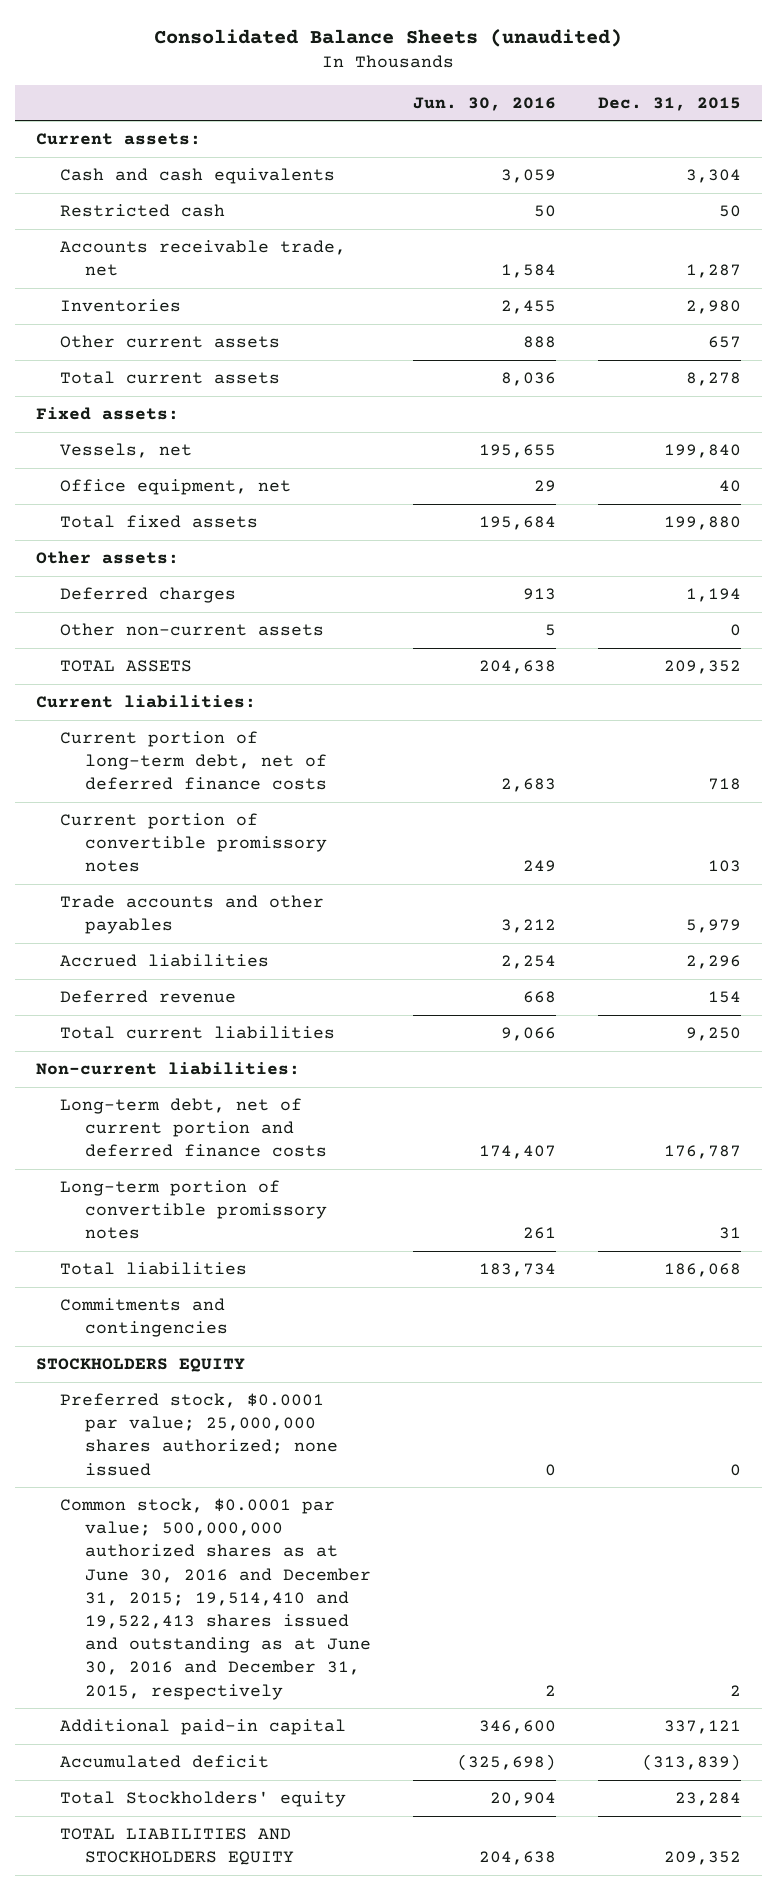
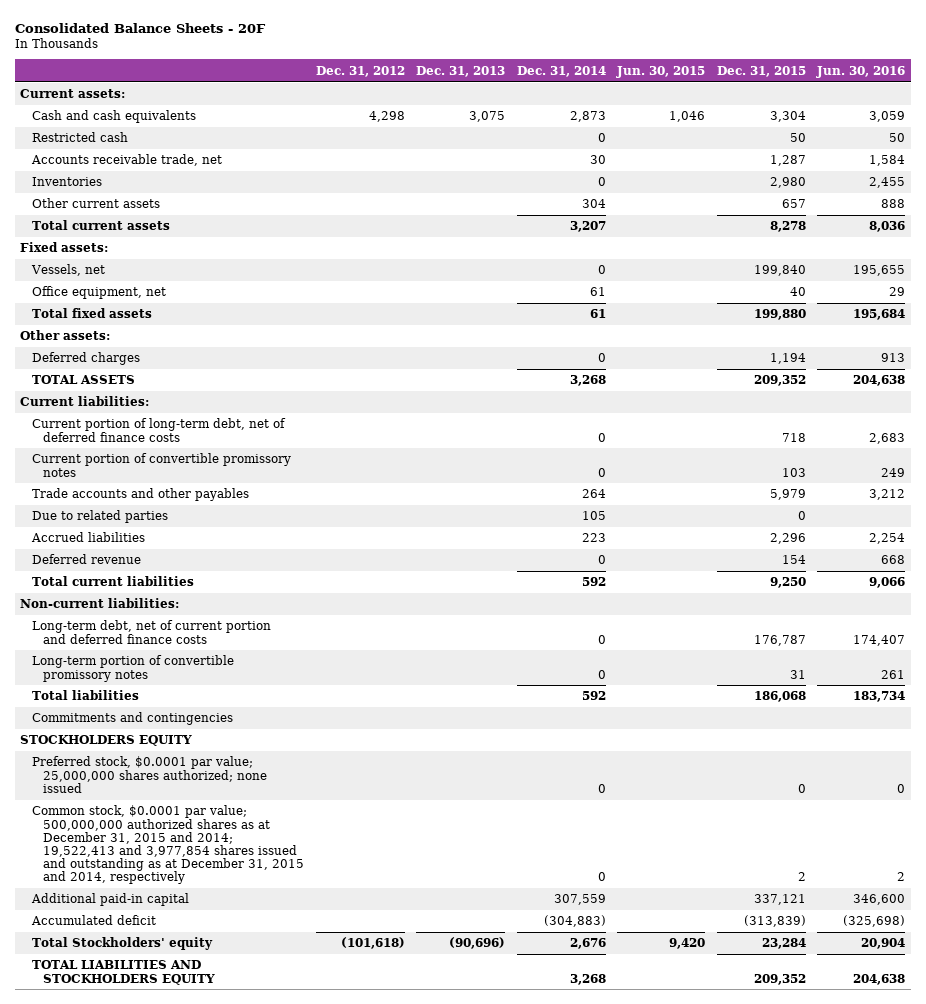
[154,28,623,47] Consolidated Balance Sheets (unaudited) -> [14,22,266,33] Consolidated Balance Sheets - 20F
none -> [315,65,405,77] Dec. 31, 2012
none -> [416,65,506,77] Dec. 31, 2013
none -> [516,65,606,77] Dec. 31, 2014
none -> [616,65,706,78] Jun. 30, 2015
[60,622,325,636] Other non-current assets -> none
none -> [31,510,168,524] Due to related parties
[60,1497,372,1700] Common stock, $0.0001 par value; 500,000,000 authorized shares as at June 30, 2016 and December 31, 2015; 19,514,410 and 19,522,413 shares issued and outstanding as at June 30, 2016 and December 31, 2015, respectively -> [31,805,305,885] Common stock, $0.0001 par value; 500,000,000 authorized shares as at December 31, 2015 and 2014; 19,522,413 and 3,977,854 shares issued and outstanding as at December 31, 2015 and 2014, respectively

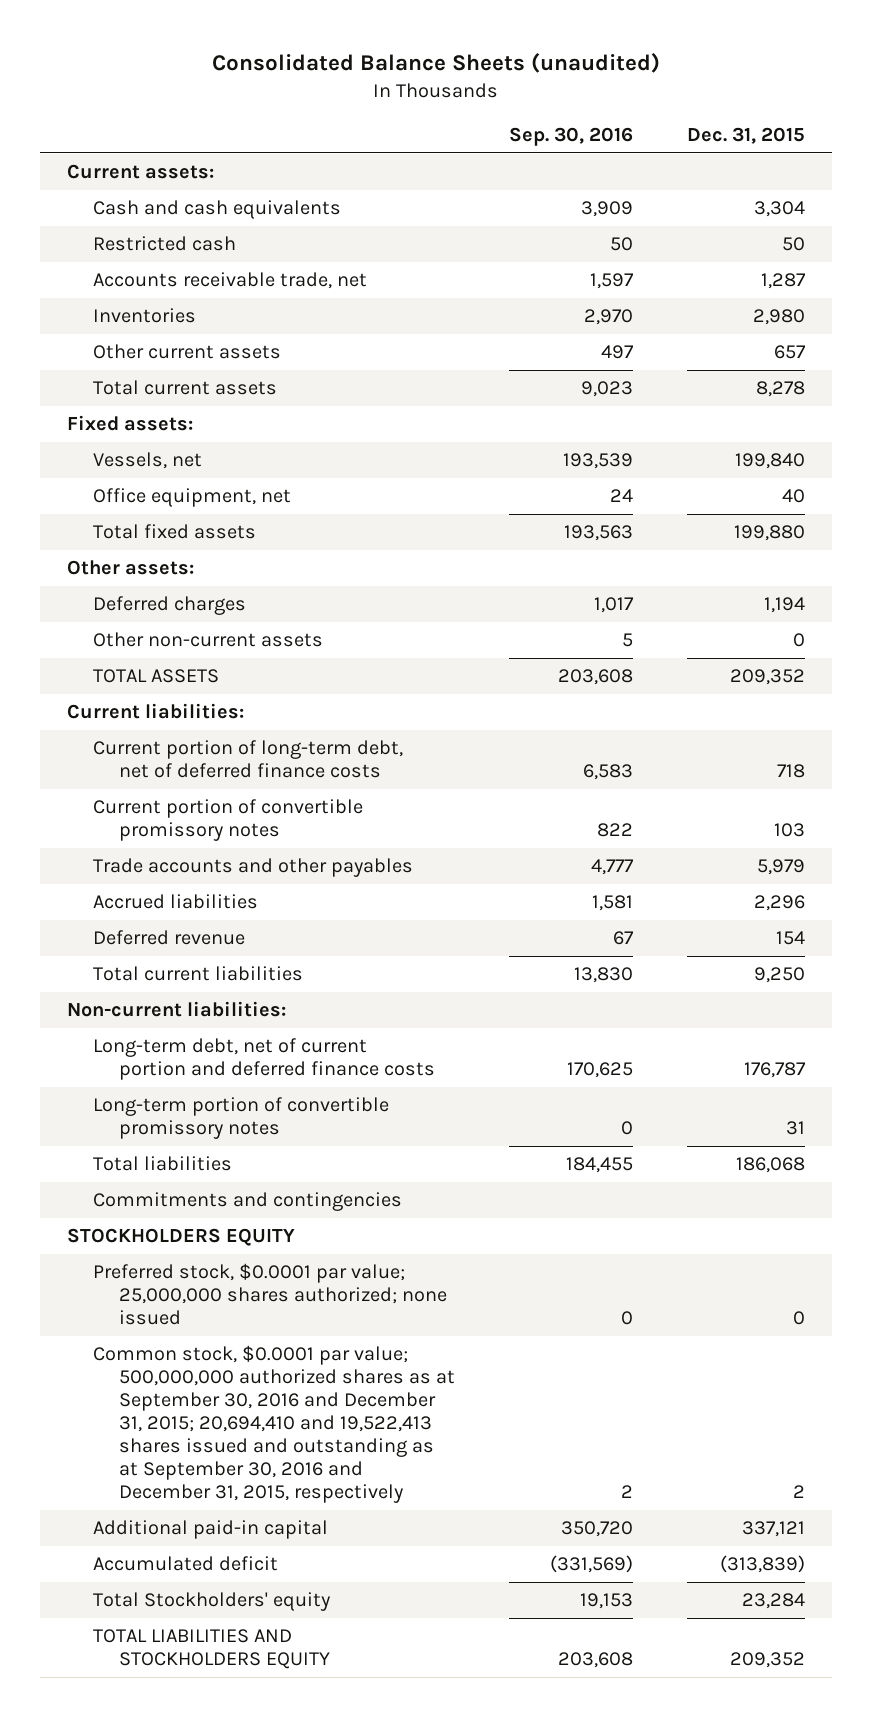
[14,22,266,33] Consolidated Balance Sheets - 20F -> [211,53,660,74] Consolidated Balance Sheets (unaudited)
[315,65,405,77] Dec. 31, 2012 -> none
[416,65,506,77] Dec. 31, 2013 -> none
[516,65,606,77] Dec. 31, 2014 -> none
[616,65,706,78] Jun. 30, 2015 -> none
[816,65,906,78] Jun. 30, 2016 -> none
none -> [508,126,633,146] Sep. 30, 2016
none -> [92,632,323,648] Other non-current assets
[31,510,168,524] Due to related parties -> none
[31,805,305,885] Common stock, $0.0001 par value; 500,000,000 authorized shares as at December 31, 2015 and 2014; 19,522,413 and 3,977,854 shares issued and outstanding as at December 31, 2015 and 2014, respectively -> [92,1345,455,1503] Common stock, $0.0001 par value; 500,000,000 authorized shares as at September 30, 2016 and December 31, 2015; 20,694,410 and 19,522,413 shares issued and outstanding as at September 30, 2016 and December 31, 2015, respectively

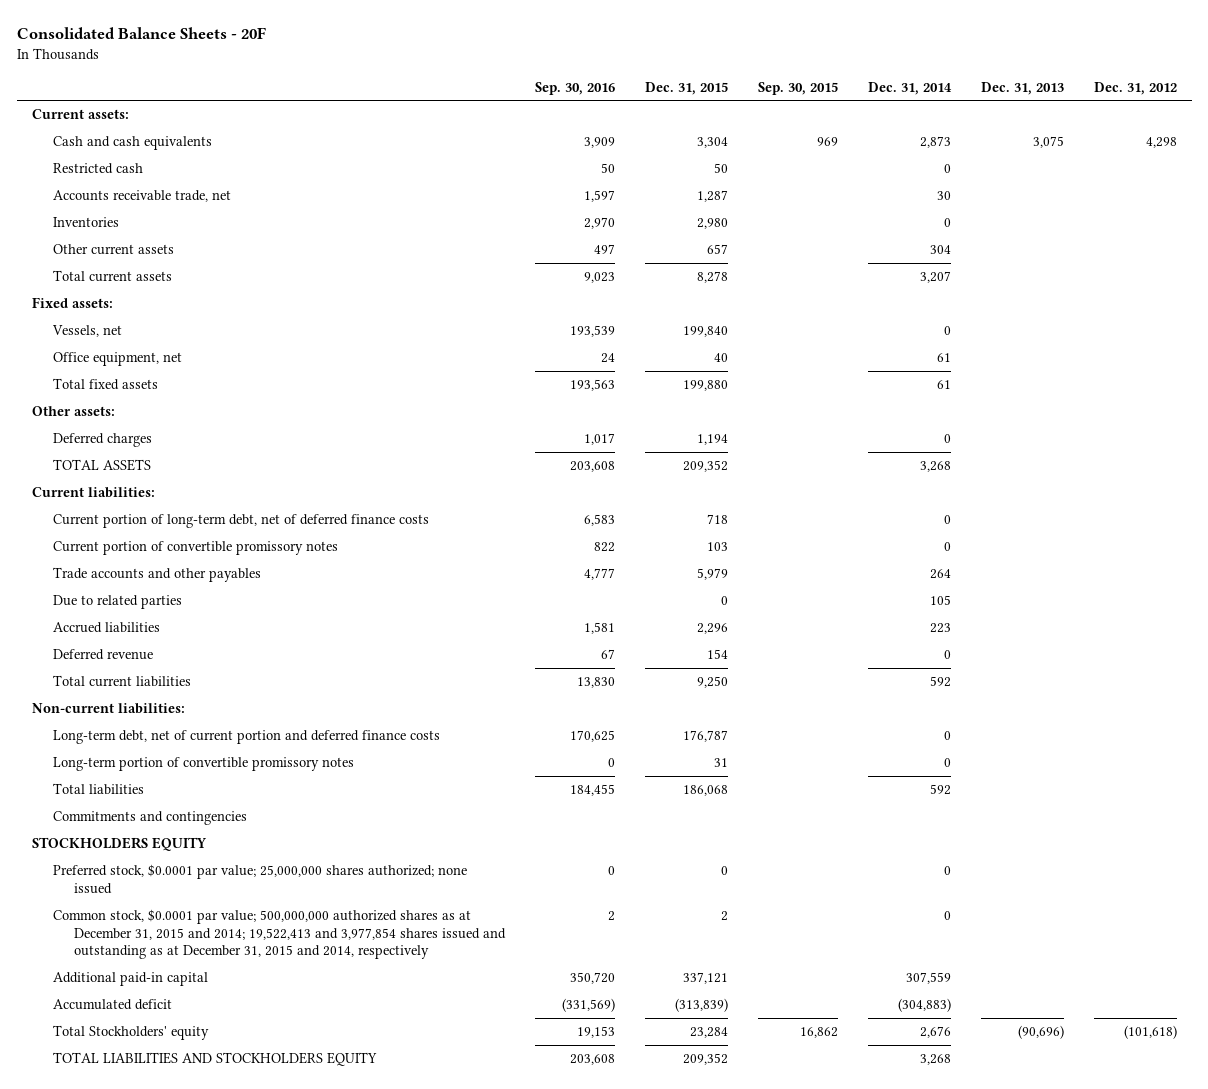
[211,53,660,74] Consolidated Balance Sheets (unaudited) -> [16,27,266,40] Consolidated Balance Sheets - 20F
none -> [757,81,838,95] Sep. 30, 2015
none -> [867,81,952,95] Dec. 31, 2014
none -> [980,81,1064,95] Dec. 31, 2013
none -> [1093,81,1177,95] Dec. 31, 2012
[92,632,323,648] Other non-current assets -> none
none -> [52,595,182,610] Due to related parties
[92,1345,455,1503] Common stock, $0.0001 par value; 500,000,000 authorized shares as at September 30, 2016 and December 31, 2015; 20,694,410 and 19,522,413 shares issued and outstanding as at September 30, 2016 and December 31, 2015, respectively -> [52,909,506,960] Common stock, $0.0001 par value; 500,000,000 authorized shares as at December 31, 2015 and 2014; 19,522,413 and 3,977,854 shares issued and outstanding as at December 31, 2015 and 2014, respectively

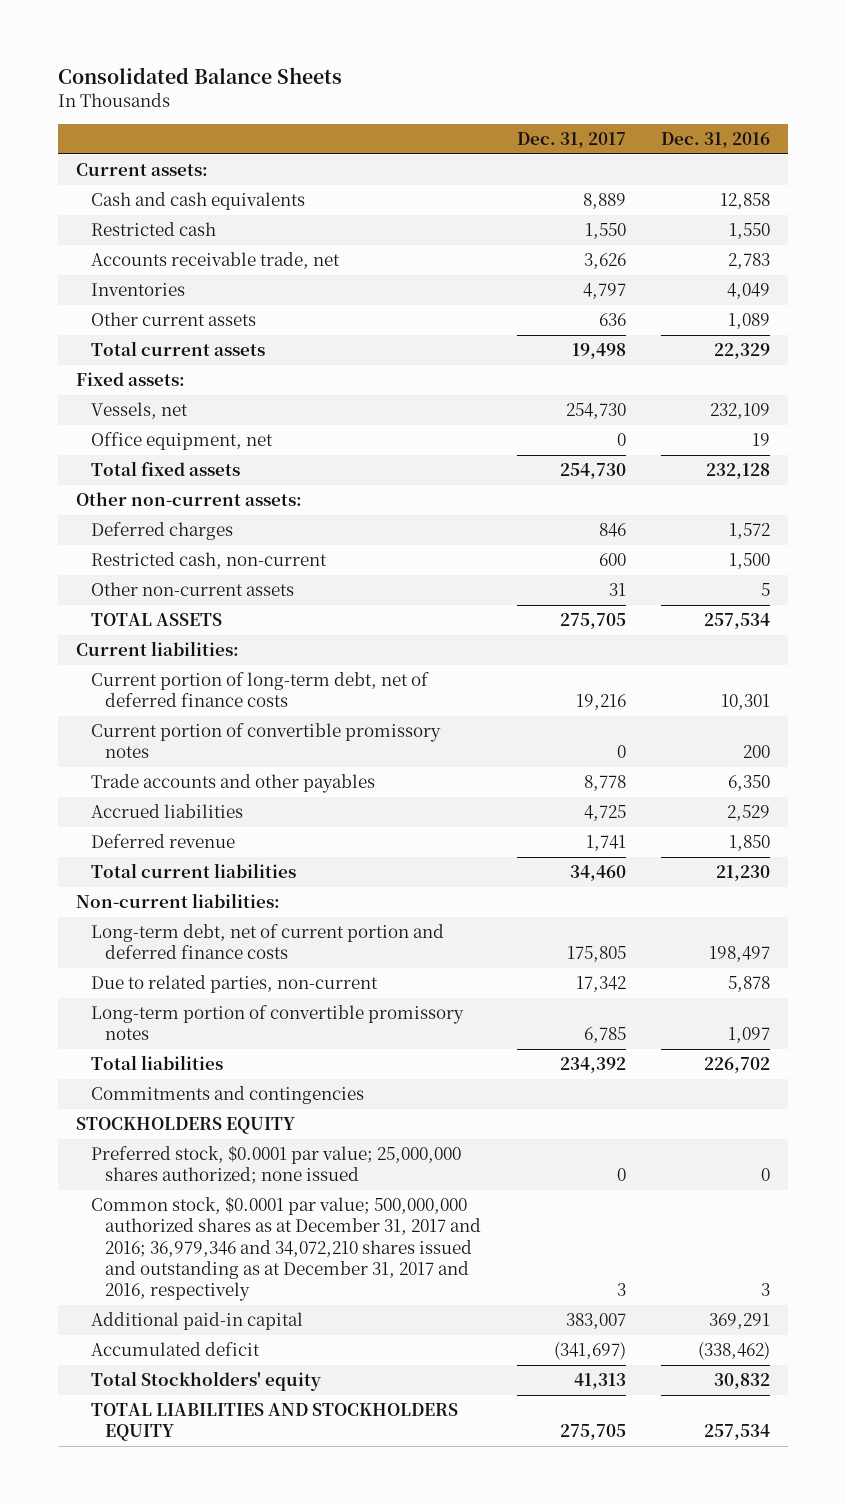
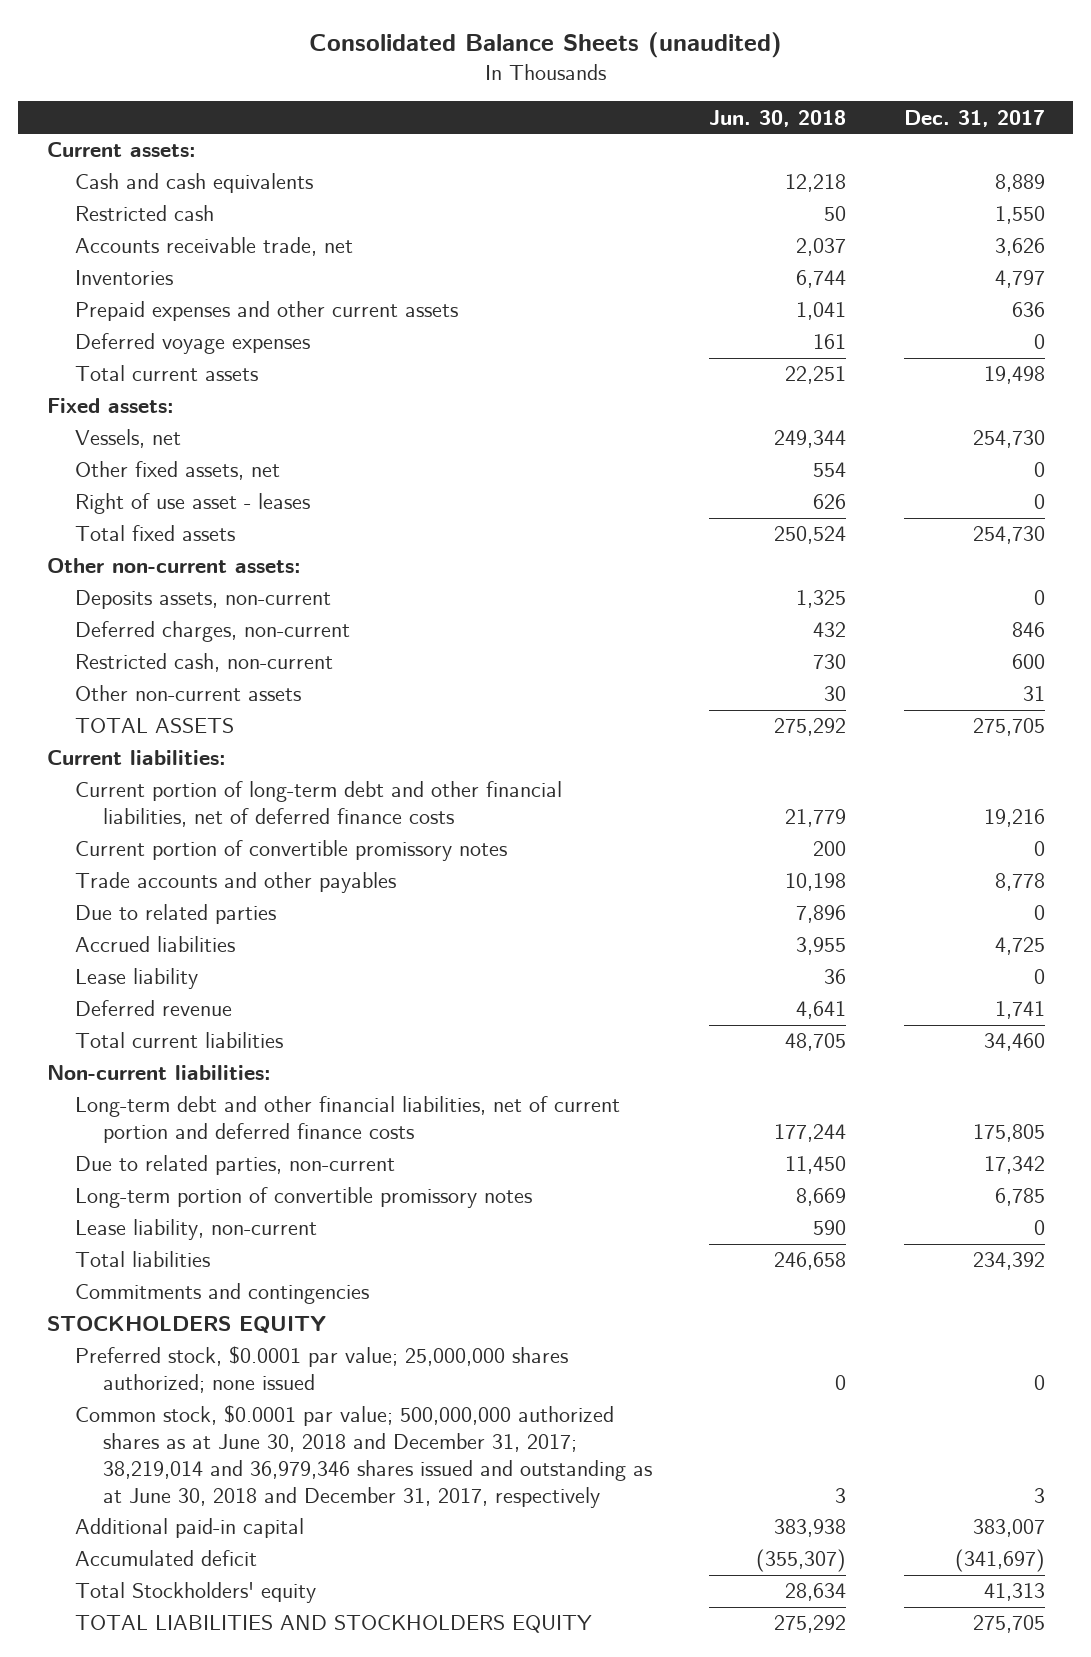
[58,67,343,85] Consolidated Balance Sheets -> [308,32,782,59] Consolidated Balance Sheets (unaudited)
[661,132,771,149] Dec. 31, 2016 -> none
none -> [709,109,847,127] Jun. 30, 2018
[90,312,256,327] Other current assets -> [74,301,458,322] Prepaid expenses and other current assets
none -> [74,333,310,355] Deferred voyage expenses
[90,432,273,451] Office equipment, net -> none
none -> [74,461,280,481] Other fixed assets, net
none -> [74,493,310,515] Right of use asset - leases
none -> [74,590,331,610] Deposits assets, non-current
[90,522,233,541] Deferred charges -> [74,621,350,643] Deferred charges, non-current
[90,672,429,708] Current portion of long-term debt, net of deferred finance costs -> [74,781,562,828] Current portion of long-term debt and other financial liabilities, net of deferred finance costs
none -> [74,904,276,925] Due to related parties
none -> [74,968,198,990] Lease liability
[90,924,444,960] Long-term debt, net of current portion and deferred finance costs -> [74,1096,620,1144] Long-term debt and other financial liabilities, net of current portion and deferred finance costs
none -> [74,1219,317,1241] Lease liability, non-current
[90,1196,482,1302] Common stock, $0.0001 par value; 500,000,000 authorized shares as at December 31, 2017 and 2016; 36,979,346 and 34,072,210 shares issued and outstanding as at December 31, 2017 and 2016, respectively -> [74,1405,652,1508] Common stock, $0.0001 par value; 500,000,000 authorized shares as at June 30, 2018 and December 31, 2017; 38,219,014 and 36,979,346 shares issued and outstanding as at June 30, 2018 and December 31, 2017, respectively

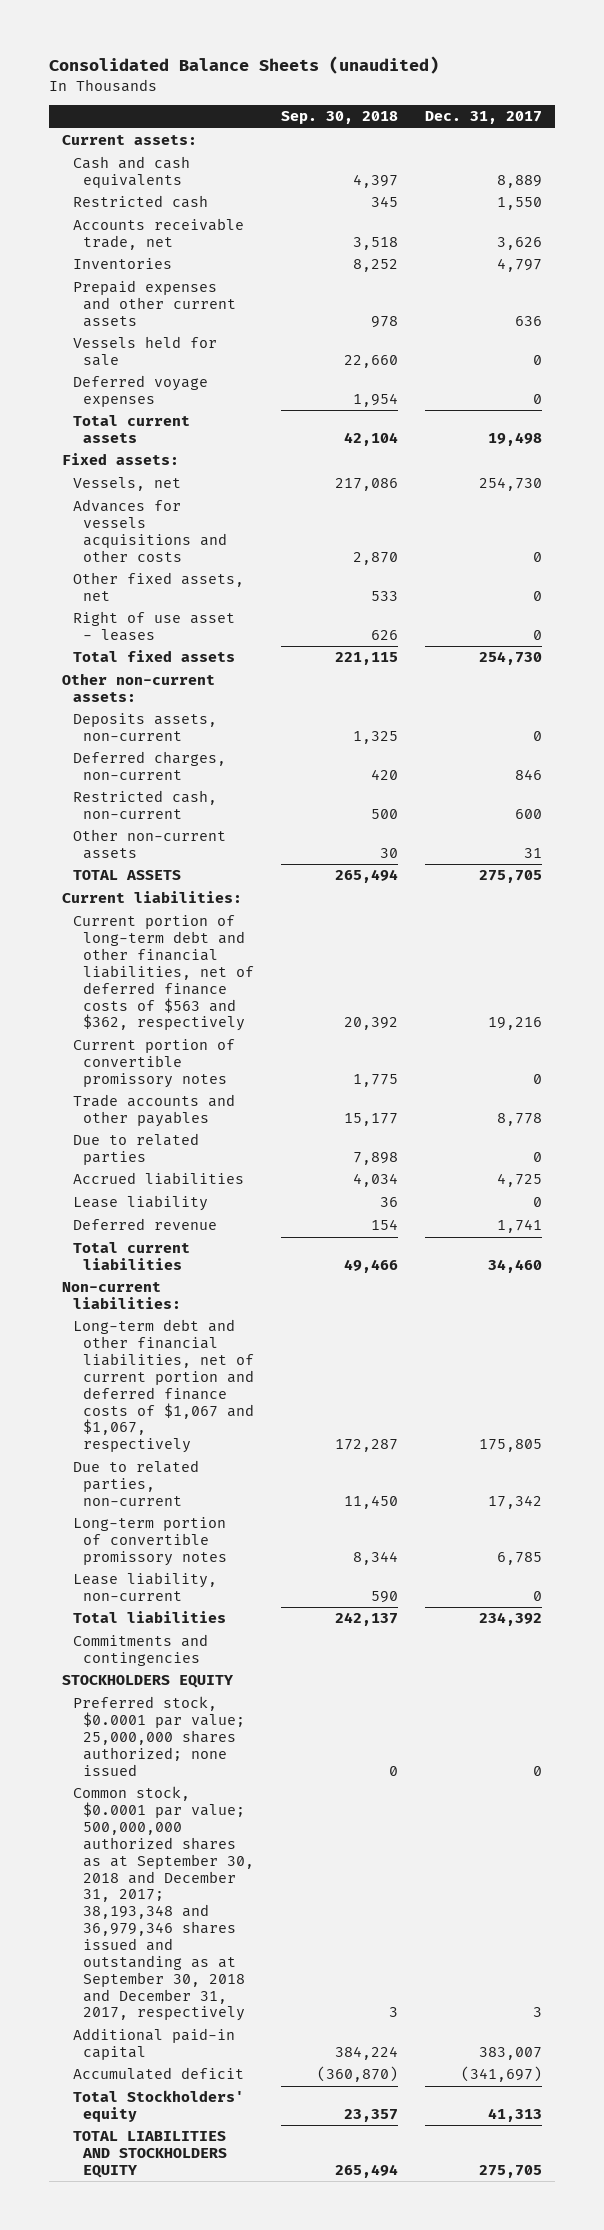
[709,109,847,127] Jun. 30, 2018 -> none
none -> [280,111,398,125] Sep. 30, 2018
none -> [72,336,217,367] Vessels held for sale
none -> [72,499,227,562] Advances for vessels acquisitions and other costs
[74,781,562,828] Current portion of long-term debt and other financial liabilities, net of deferred finance costs -> [72,915,254,1032] Current portion of long-term debt and other financial liabilities, net of deferred finance costs of $563 and $362, respectively
[74,1096,620,1144] Long-term debt and other financial liabilities, net of current portion and deferred finance costs -> [72,1319,254,1454] Long-term debt and other financial liabilities, net of current portion and deferred finance costs of $1,067 and $1,067, respectively
[74,1405,652,1508] Common stock, $0.0001 par value; 500,000,000 authorized shares as at June 30, 2018 and December 31, 2017; 38,219,014 and 36,979,346 shares issued and outstanding as at June 30, 2018 and December 31, 2017, respectively -> [72,1786,254,2022] Common stock, $0.0001 par value; 500,000,000 authorized shares as at September 30, 2018 and December 31, 2017; 38,193,348 and 36,979,346 shares issued and outstanding as at September 30, 2018 and December 31, 2017, respectively

